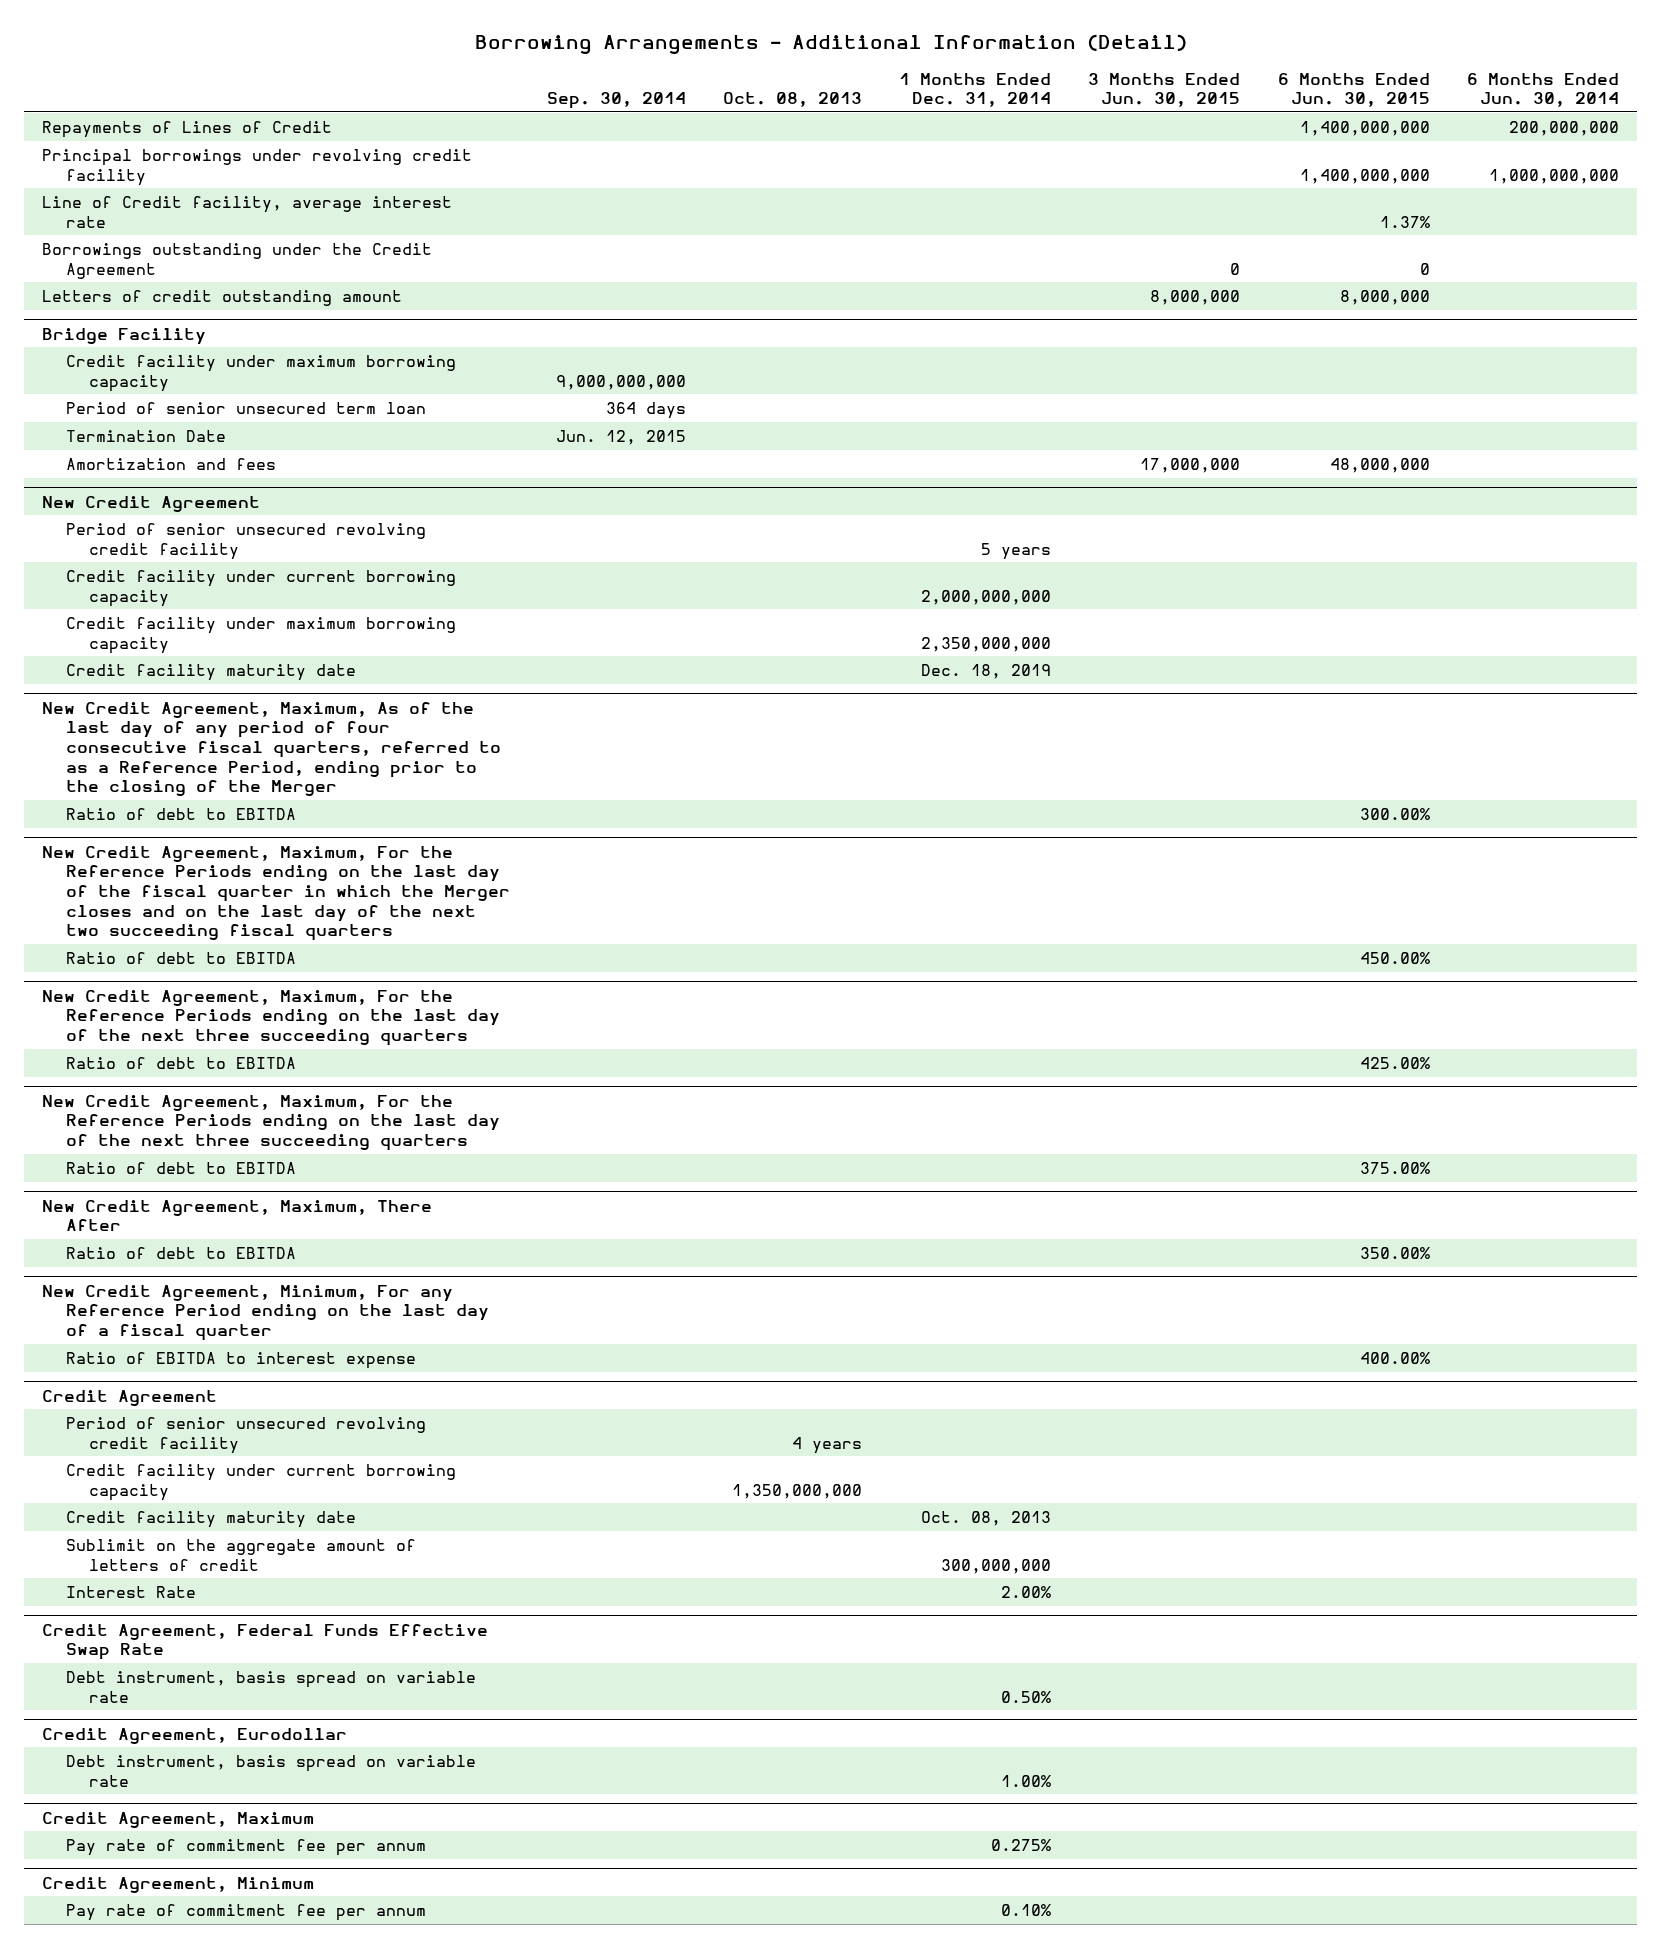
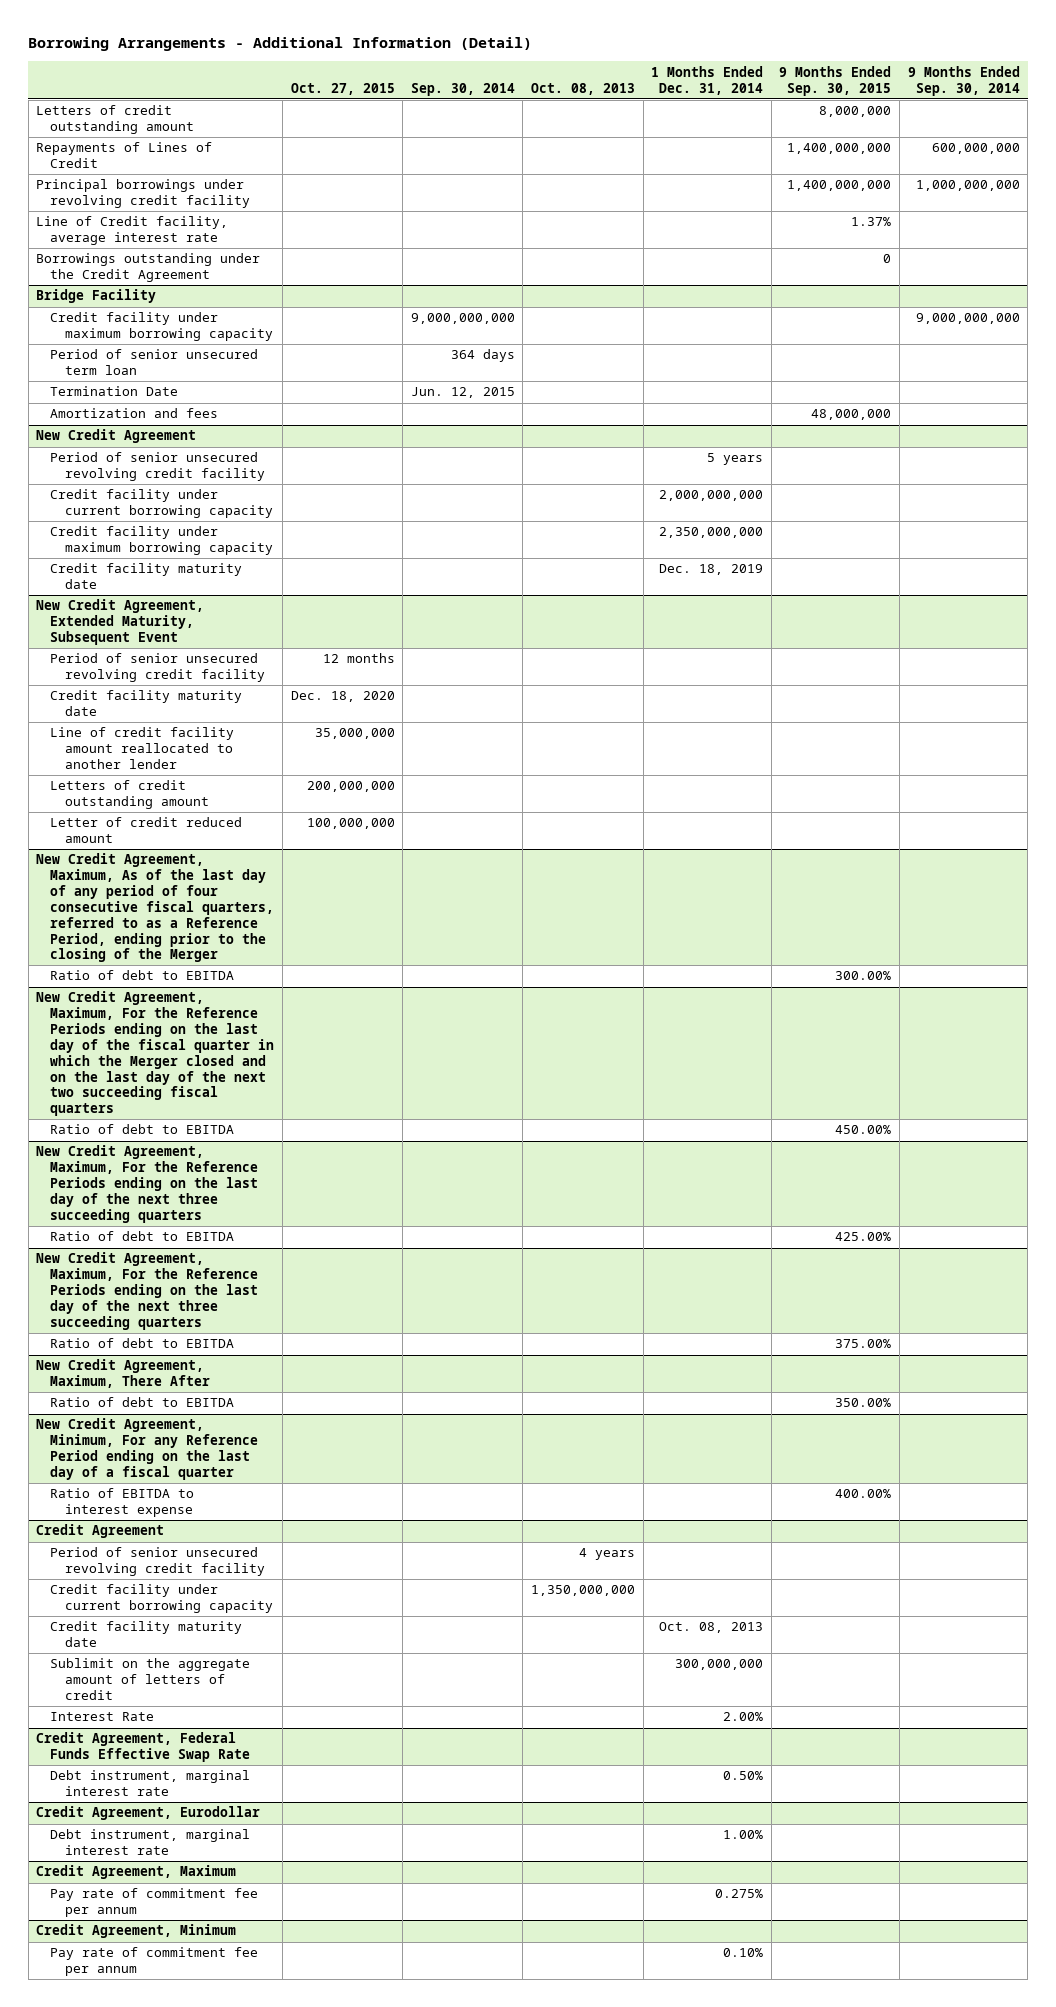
[1088,72,1241,108] 3 Months Ended Jun. 30, 2015 -> none
[1277,72,1430,108] 6 Months Ended Jun. 30, 2015 -> none
[1466,72,1619,108] 6 Months Ended Jun. 30, 2014 -> none
none -> [290,82,395,95] Oct. 27, 2015
none -> [779,65,892,96] 9 Months Ended Sep. 30, 2015
none -> [907,65,1020,96] 9 Months Ended Sep. 30, 2014
[42,289,403,306] Letters of credit outstanding amount -> [36,105,195,135] Letters of credit outstanding amount
none -> [36,599,205,646] New Credit Agreement, Extended Maturity, Subsequent Event
none -> [50,653,265,683] Period of senior unsecured revolving credit facility
none -> [50,690,243,717] Credit facility maturity date
none -> [50,727,235,770] Line of credit facility amount reallocated to another lender
none -> [50,780,209,810] Letters of credit outstanding amount
none -> [50,817,243,844] Letter of credit reduced amount
[42,845,510,942] New Credit Agreement, Maximum, For the Reference Periods ending on the last day of the fiscal quarter in which the Merger closes and on the last day of the next two succeeding fiscal quarters -> [36,991,275,1117] New Credit Agreement, Maximum, For the Reference Periods ending on the last day of the fiscal quarter in which the Merger closed and on the last day of the next two succeeding fiscal quarters
[65,1670,476,1703] Debt instrument, basis spread on variable rate -> [50,1770,251,1797] Debt instrument, marginal interest rate
[65,1754,476,1787] Debt instrument, basis spread on variable rate -> [50,1829,251,1856] Debt instrument, marginal interest rate

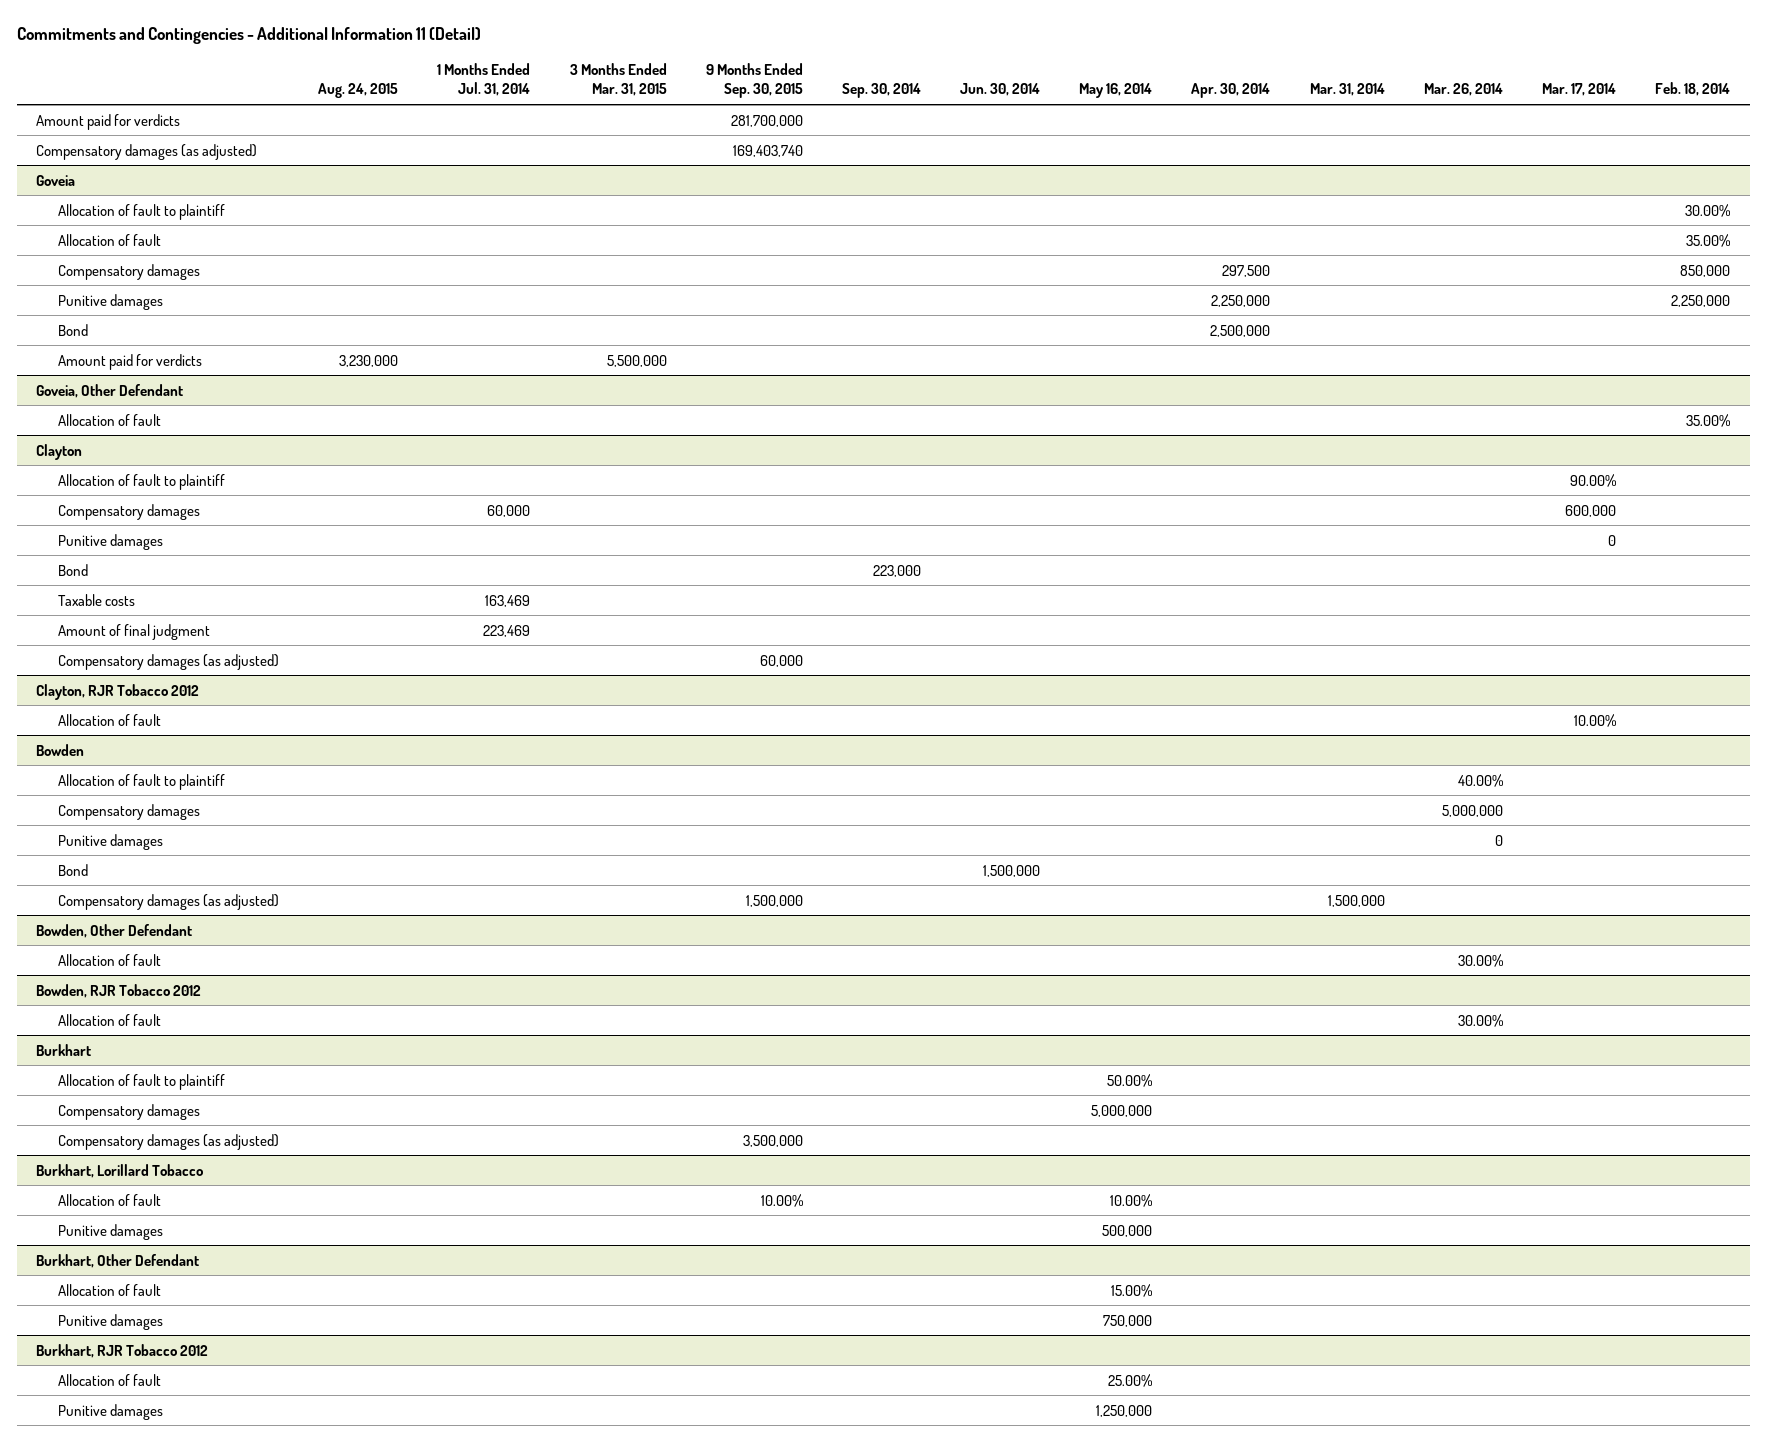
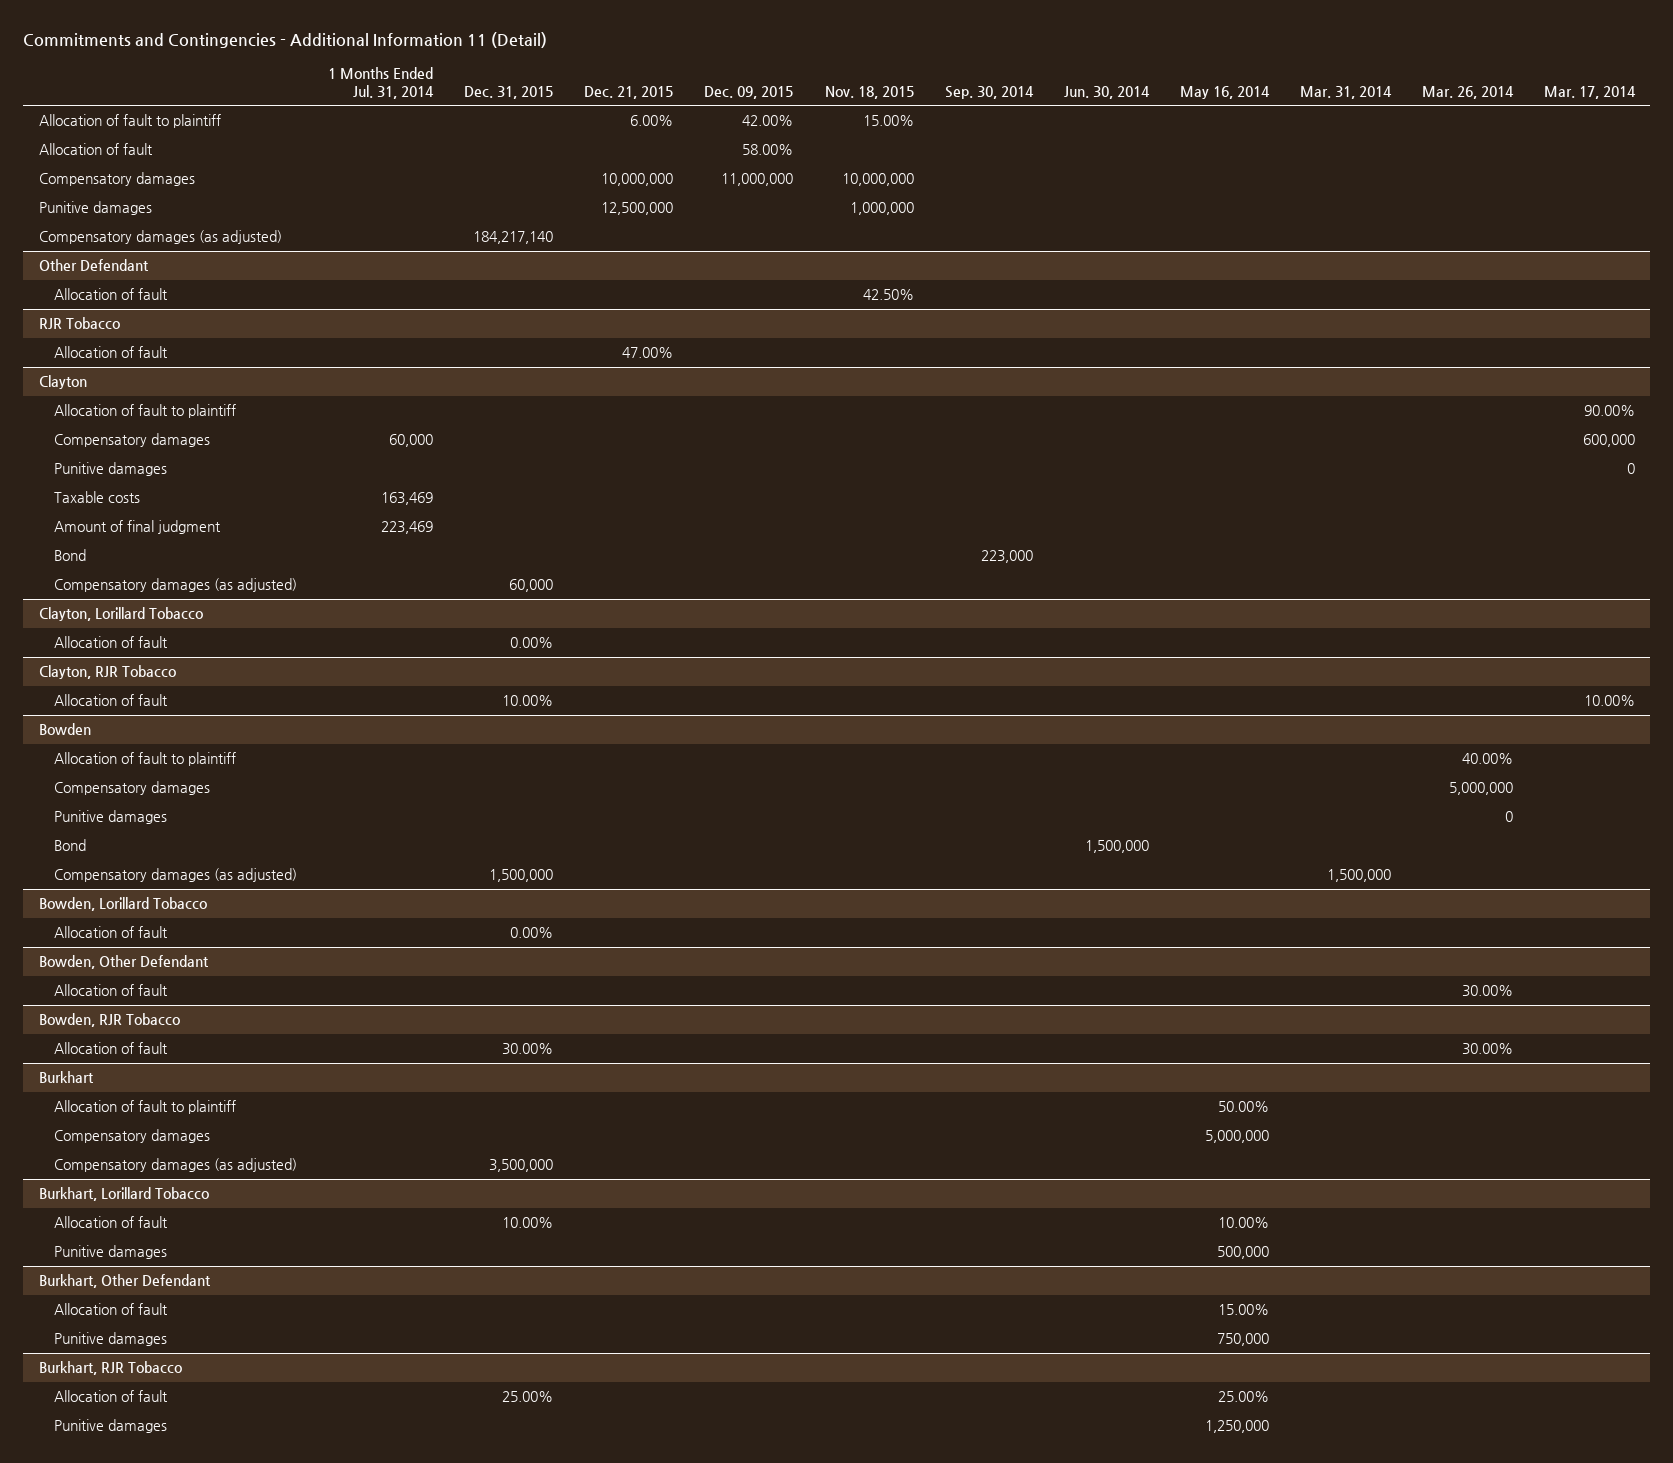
[318,83,399,99] Aug. 24, 2015 -> none
[569,63,667,97] 3 Months Ended Mar. 31, 2015 -> none
[705,63,803,99] 9 Months Ended Sep. 30, 2015 -> none
[1191,83,1271,99] Apr. 30, 2014 -> none
[1655,82,1731,97] Feb. 18, 2014 -> none
none -> [464,85,554,99] Dec. 31, 2015
none -> [584,85,674,99] Dec. 21, 2015
none -> [704,85,794,99] Dec. 09, 2015
none -> [824,85,914,99] Nov. 18, 2015
[36,113,181,130] Amount paid for verdicts -> none
none -> [38,114,221,129] Allocation of fault to plaintiff
none -> [38,143,153,156] Allocation of fault
none -> [38,172,195,187] Compensatory damages
none -> [38,201,152,216] Punitive damages
[36,174,76,186] Goveia -> none
[57,203,225,220] Allocation of fault to plaintiff -> none
[57,233,161,246] Allocation of fault -> none
[57,263,200,280] Compensatory damages -> none
[57,293,163,310] Punitive damages -> none
[57,323,88,336] Bond -> none
[57,353,202,370] Amount paid for verdicts -> none
[36,383,184,398] Goveia, Other Defendant -> [38,259,149,272] Other Defendant
none -> [38,317,120,330] RJR Tobacco
none -> [54,346,169,359] Allocation of fault
[57,563,88,576] Bond -> [54,549,87,562] Bond
none -> [38,607,203,622] Clayton, Lorillard Tobacco
none -> [54,636,169,649] Allocation of fault
[36,683,200,700] Clayton, RJR Tobacco 2012 -> [38,665,176,680] Clayton, RJR Tobacco
none -> [38,897,207,912] Bowden, Lorillard Tobacco
none -> [54,926,169,939] Allocation of fault
[36,983,202,998] Bowden, RJR Tobacco 2012 -> [38,1013,180,1028] Bowden, RJR Tobacco
[36,1343,209,1358] Burkhart, RJR Tobacco 2012 -> [38,1361,182,1376] Burkhart, RJR Tobacco

